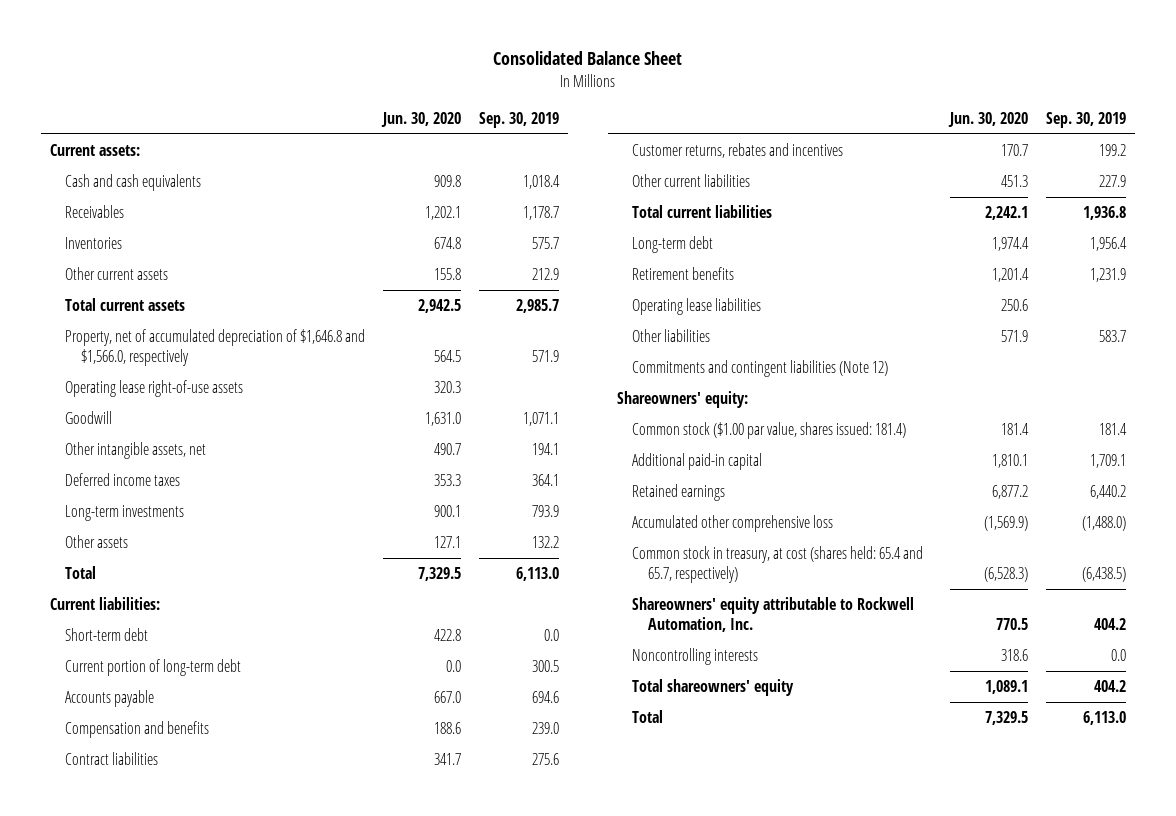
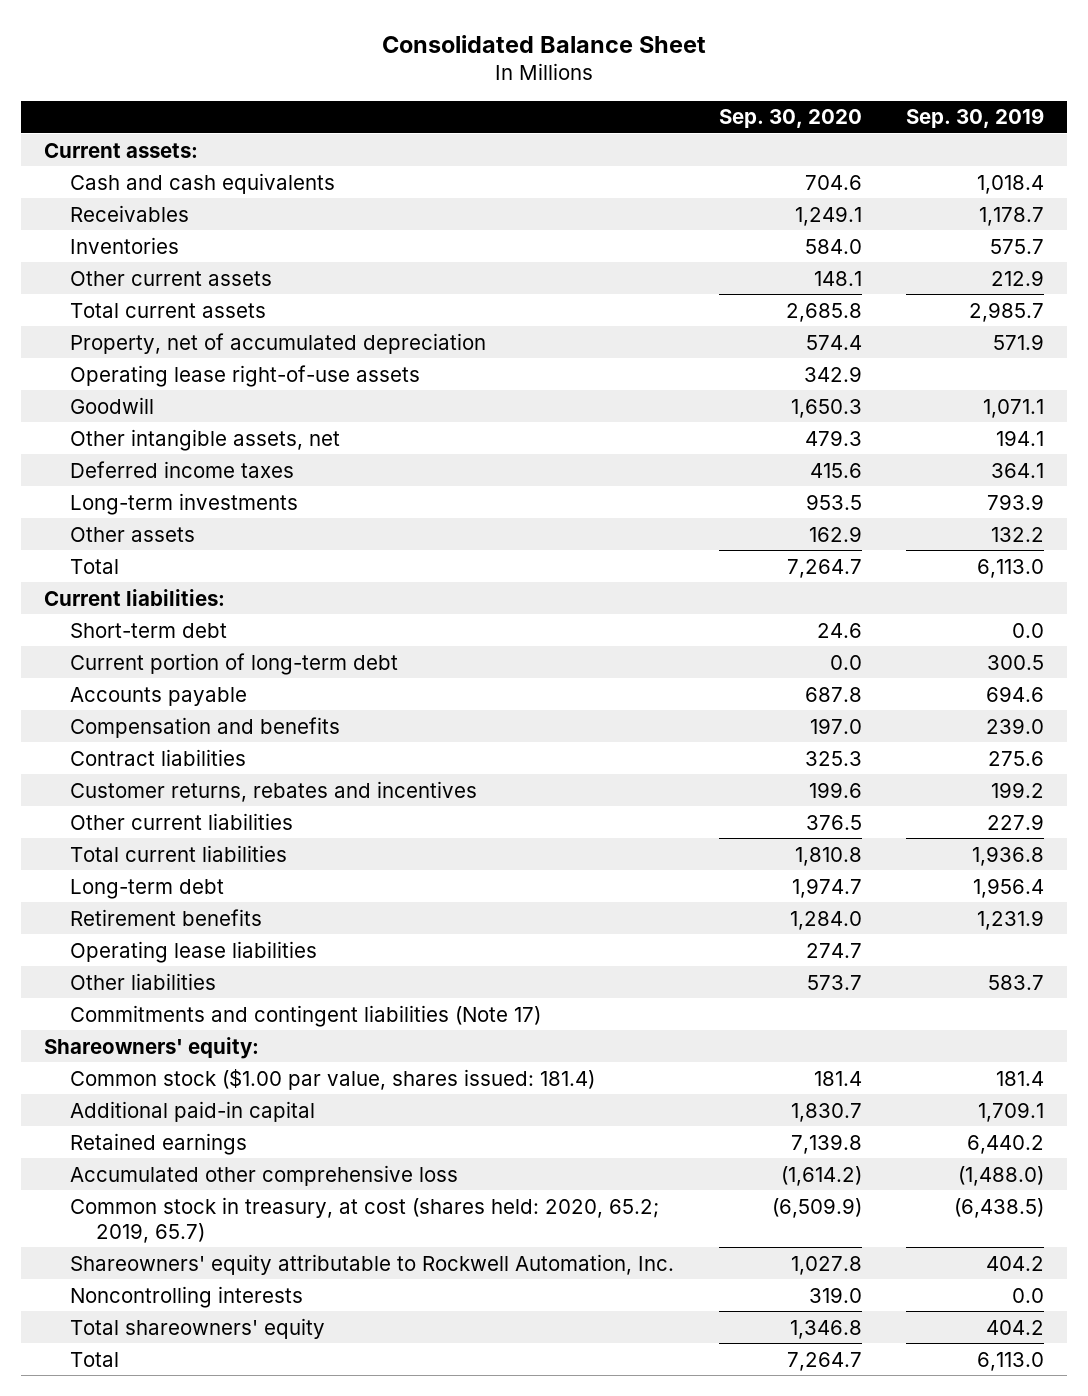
[381,111,462,127] Jun. 30, 2020 -> none
none -> [718,109,862,129] Sep. 30, 2020
[65,329,366,367] Property, net of accumulated depreciation of $1,646.8 and $1,566.0, respectively -> [69,332,486,354] Property, net of accumulated depreciation
[632,360,889,378] Commitments and contingent liabilities (Note 12) -> [69,1004,541,1027] Commitments and contingent liabilities (Note 17)
[632,546,924,584] Common stock in treasury, at cost (shares held: 65.4 and 65.7, respectively) -> [69,1196,659,1243] Common stock in treasury, at cost (shares held: 2020, 65.2; 2019, 65.7)

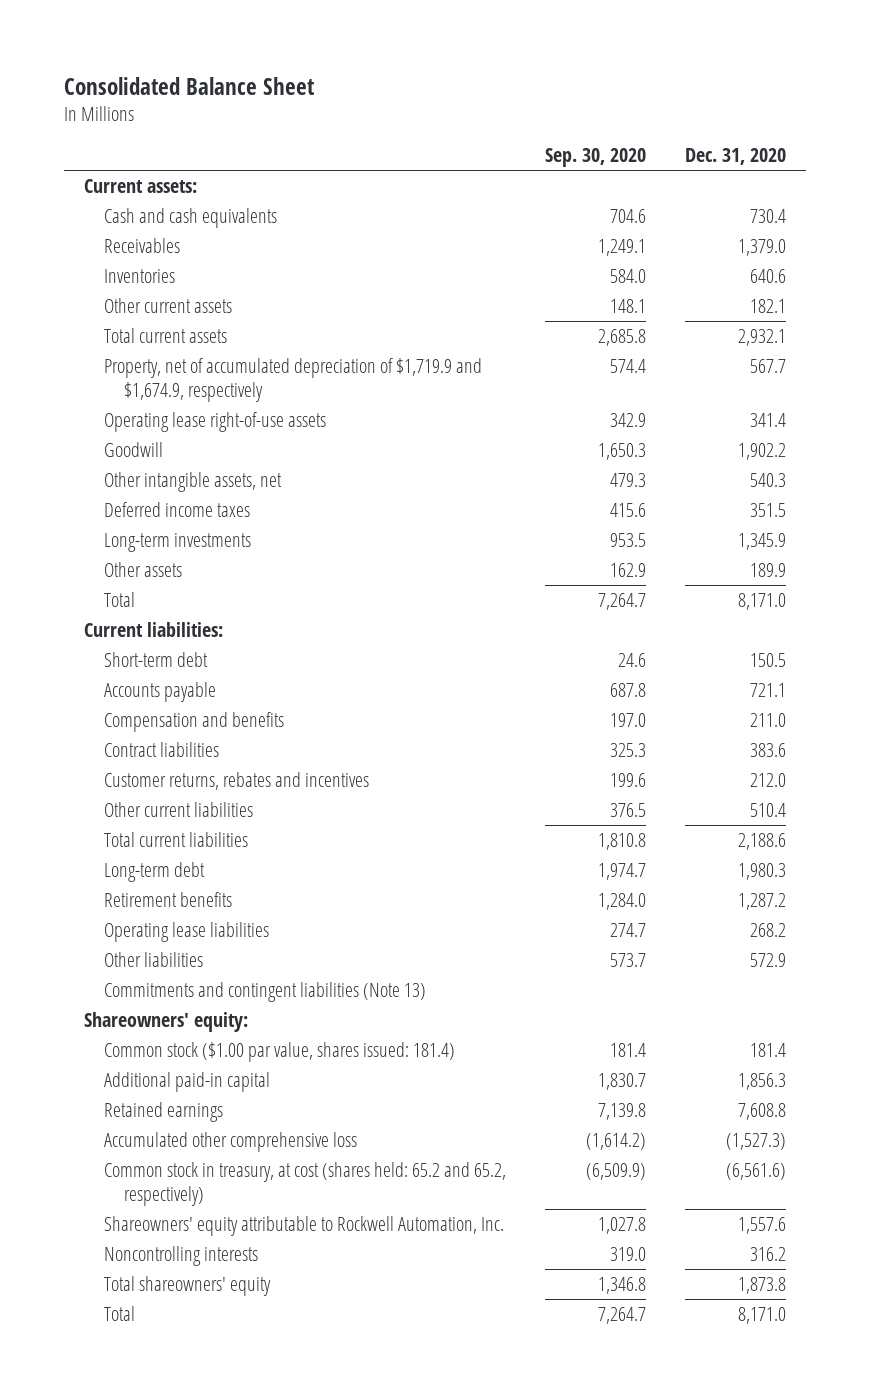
[906,108,1045,129] Sep. 30, 2019 -> none
none -> [685,148,787,166] Dec. 31, 2020
[69,332,486,354] Property, net of accumulated depreciation -> [103,357,482,402] Property, net of accumulated depreciation of $1,719.9 and $1,674.9, respectively
[69,652,398,675] Current portion of long-term debt -> none
[69,1004,541,1027] Commitments and contingent liabilities (Note 17) -> [103,981,426,1002] Commitments and contingent liabilities (Note 13)
[69,1196,659,1243] Common stock in treasury, at cost (shares held: 2020, 65.2; 2019, 65.7) -> [103,1161,506,1206] Common stock in treasury, at cost (shares held: 65.2 and 65.2, respectively)

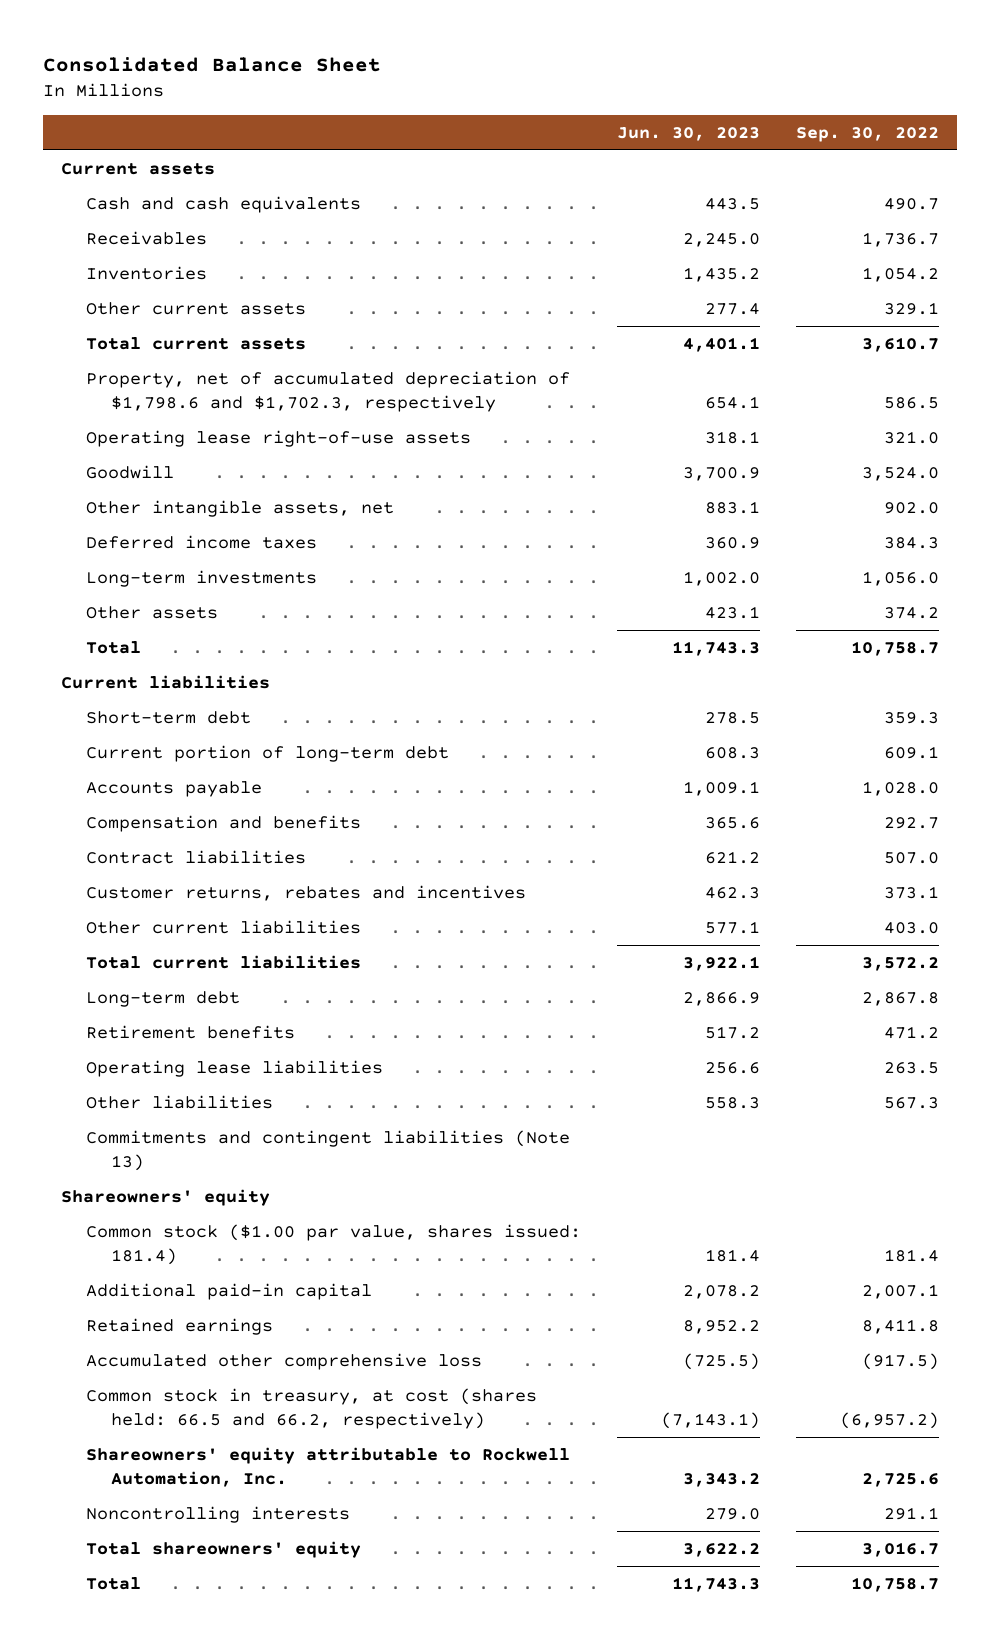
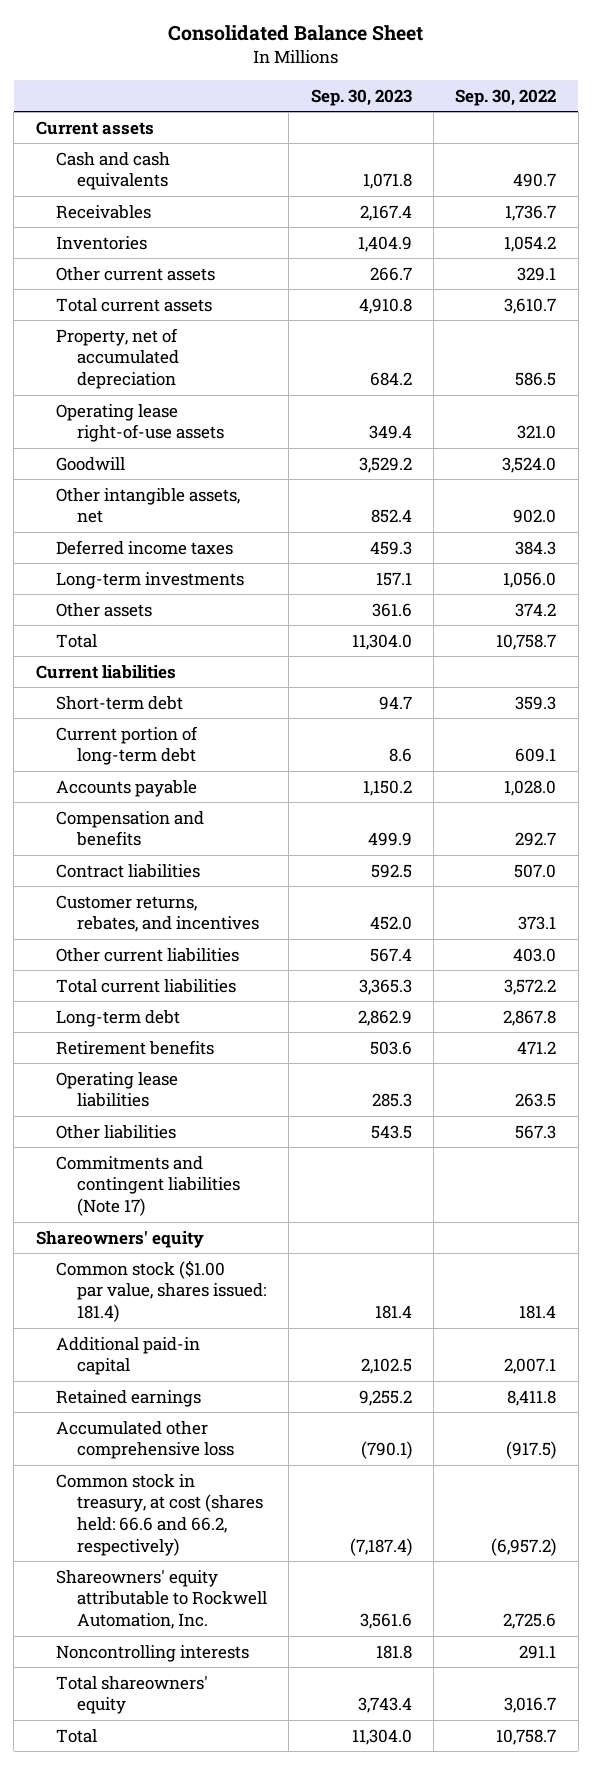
[617,126,761,141] Jun. 30, 2023 -> none
none -> [310,88,412,106] Sep. 30, 2023
[86,370,571,412] Property, net of accumulated depreciation of $1,798.6 and $1,702.3, respectively -> [56,327,179,390] Property, net of accumulated depreciation
[86,884,527,901] Customer returns, rebates and incentives -> [56,894,259,933] Customer returns, rebates, and incentives
[86,1129,571,1171] Commitments and contingent liabilities (Note 13) -> [56,1155,240,1217] Commitments and contingent liabilities (Note 17)
[86,1387,538,1429] Common stock in treasury, at cost (shares held: 66.5 and 66.2, respectively) -> [56,1473,263,1557] Common stock in treasury, at cost (shares held: 66.6 and 66.2, respectively)

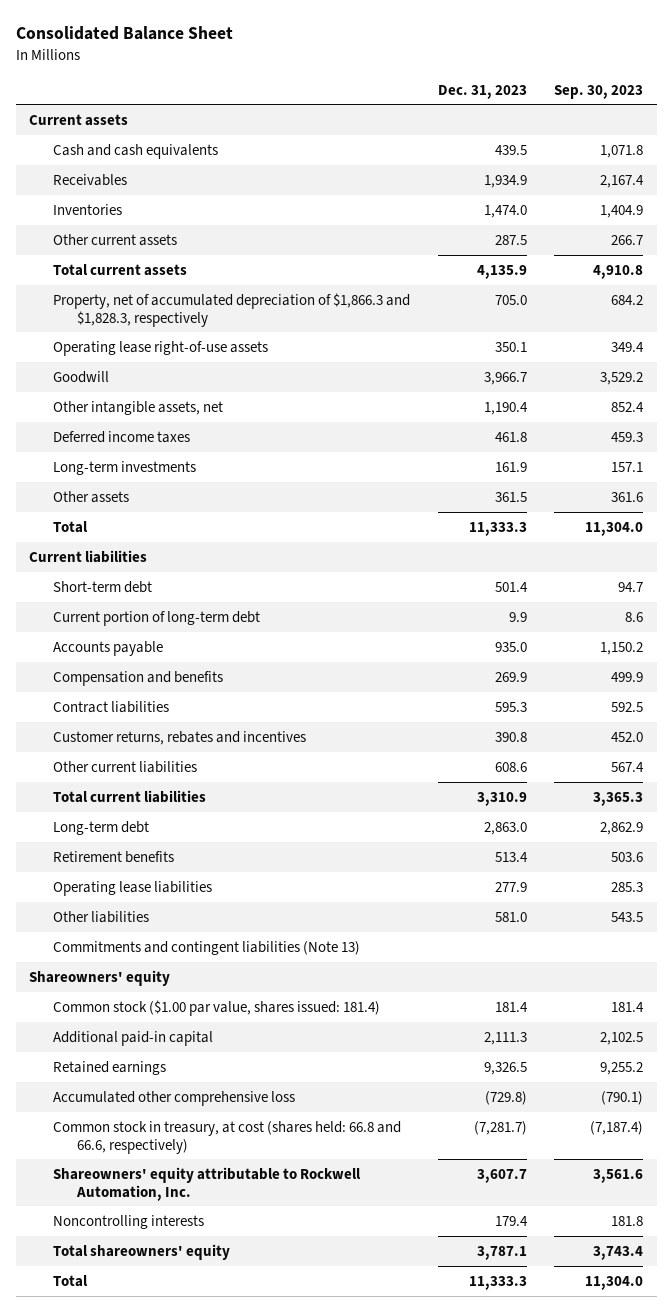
[455,88,557,106] Sep. 30, 2022 -> none
none -> [437,84,527,99] Dec. 31, 2023
[56,327,179,390] Property, net of accumulated depreciation -> [53,292,411,327] Property, net of accumulated depreciation of $1,866.3 and $1,828.3, respectively
[56,894,259,933] Customer returns, rebates, and incentives -> [53,730,307,745] Customer returns, rebates and incentives
[56,1155,240,1217] Commitments and contingent liabilities (Note 17) -> [53,940,361,955] Commitments and contingent liabilities (Note 13)
[56,1473,263,1557] Common stock in treasury, at cost (shares held: 66.6 and 66.2, respectively) -> [53,1120,402,1154] Common stock in treasury, at cost (shares held: 66.8 and 66.6, respectively)

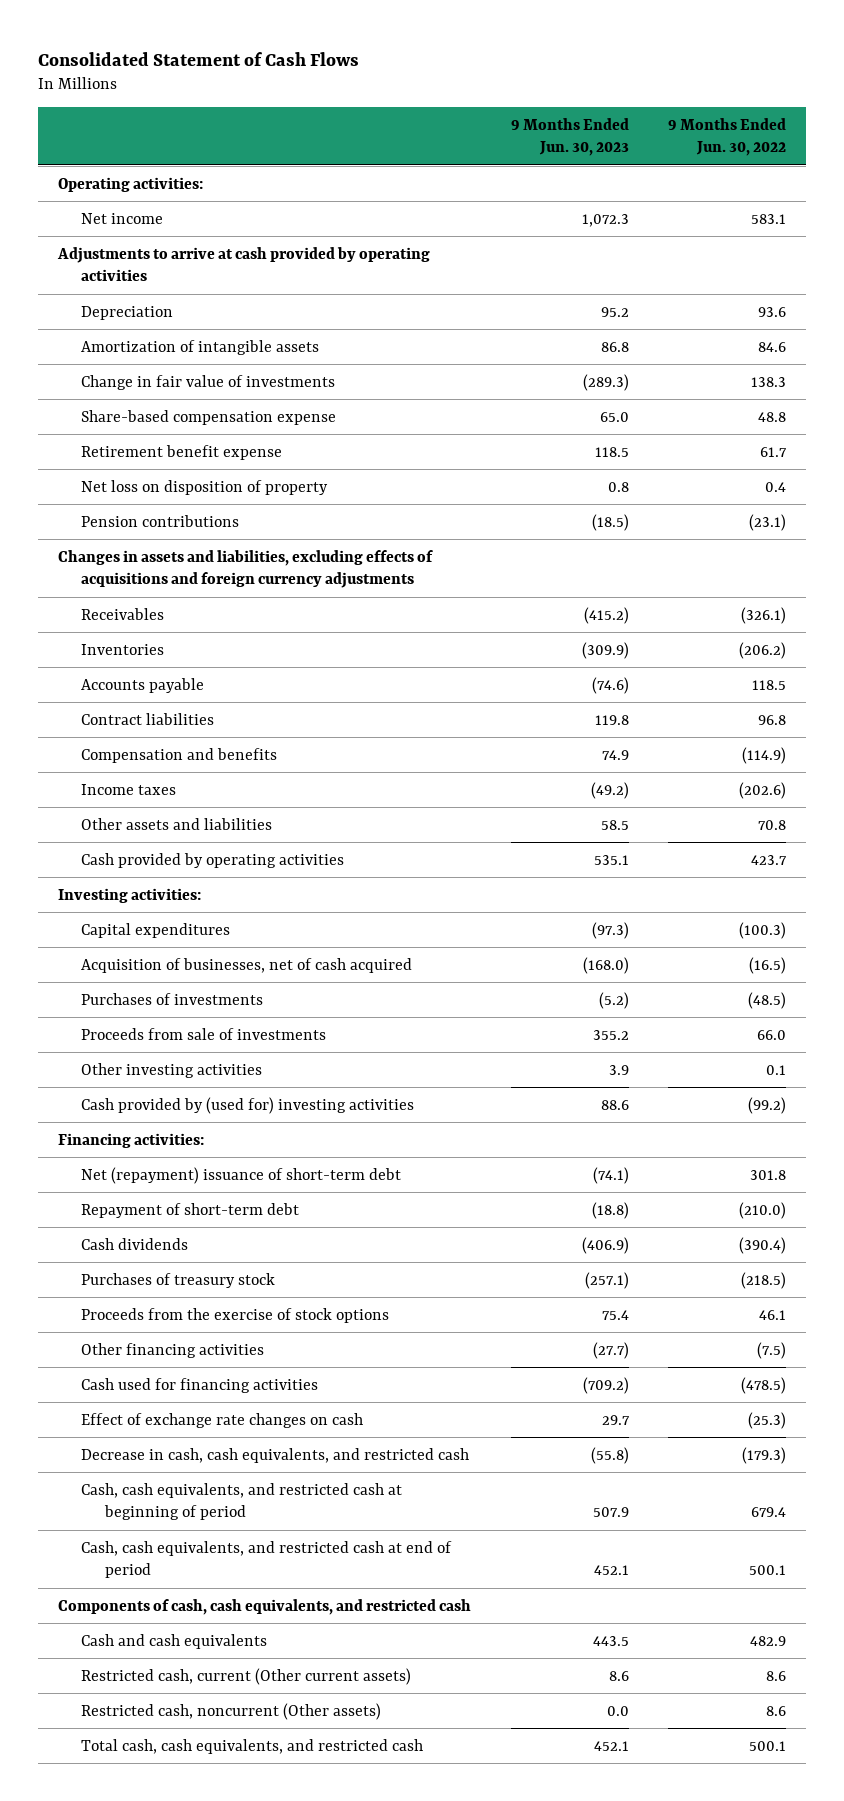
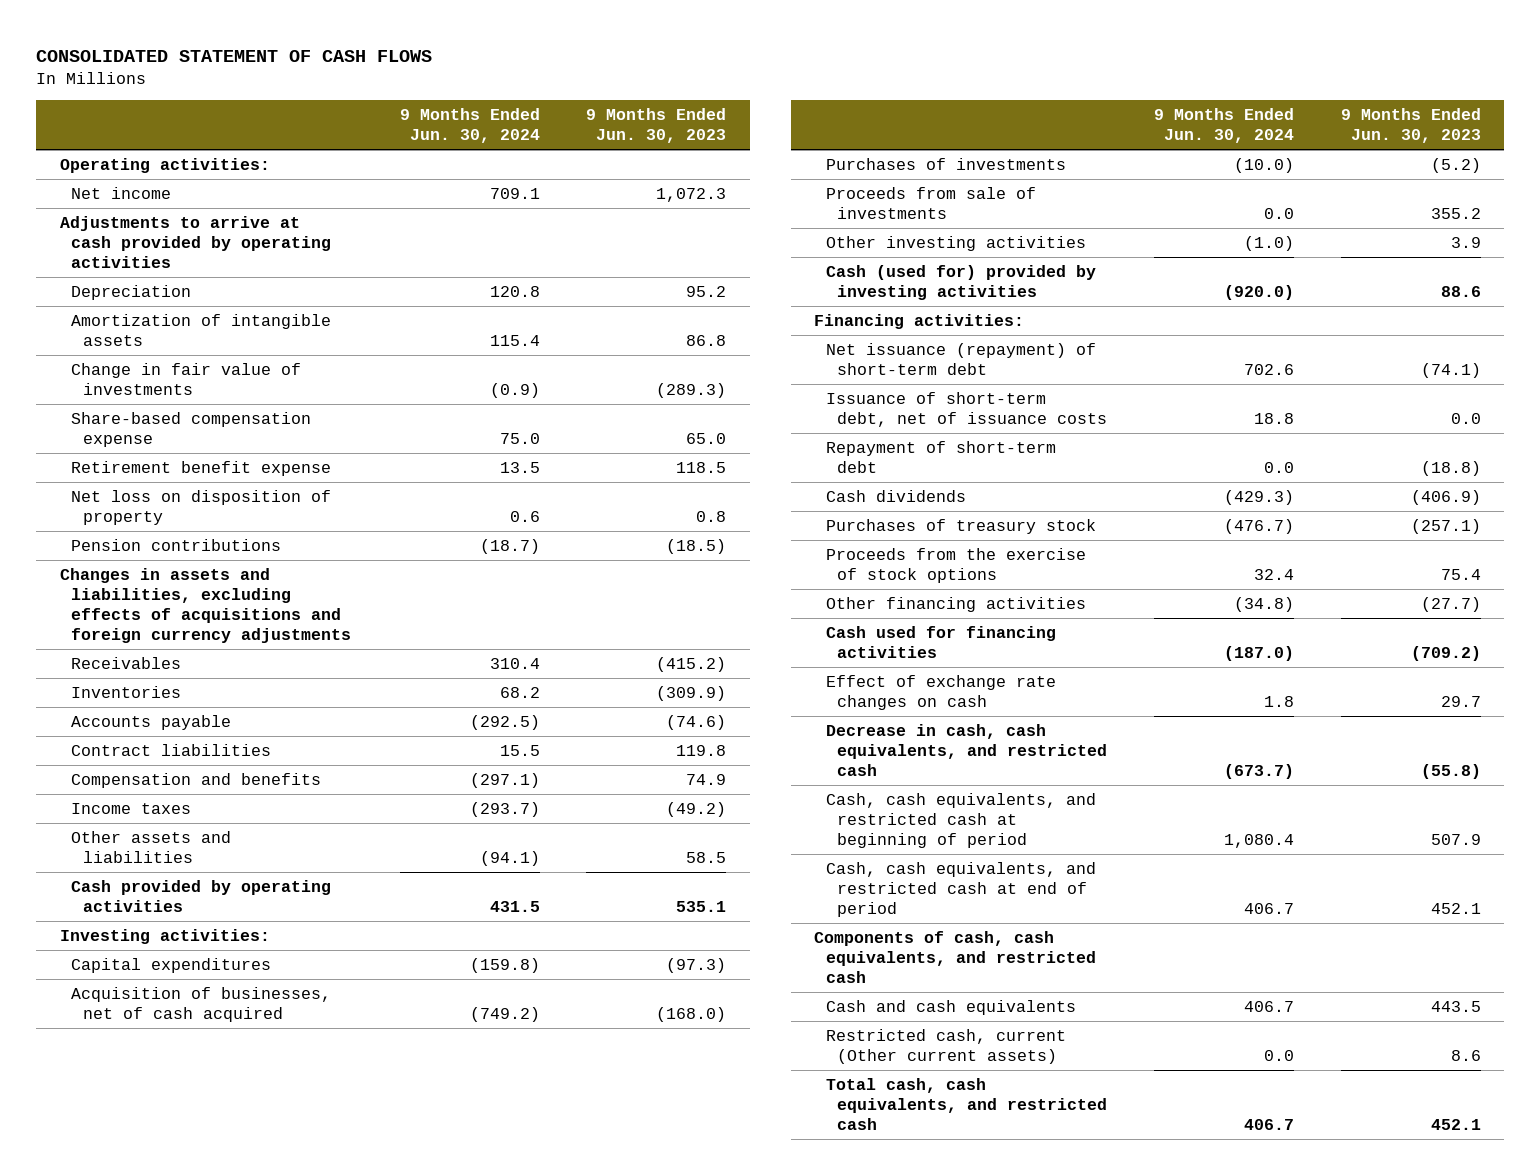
[38,51,360,66] Consolidated Statement of Cash Flows -> [36,49,433,62] CONSOLIDATED STATEMENT OF CASH FLOWS
[668,117,787,157] 9 Months Ended Jun. 30, 2022 -> none
none -> [399,107,540,143] 9 Months Ended Jun. 30, 2024
[81,1096,415,1114] Cash provided by (used for) investing activities -> [825,265,1096,300] Cash (used for) provided by investing activities
[81,1166,402,1184] Net (repayment) issuance of short-term debt -> [825,343,1096,375] Net issuance (repayment) of short-term debt
none -> [825,392,1108,427] Issuance of short-term debt, net of issuance costs
[81,1702,382,1720] Restricted cash, noncurrent (Other assets) -> none

